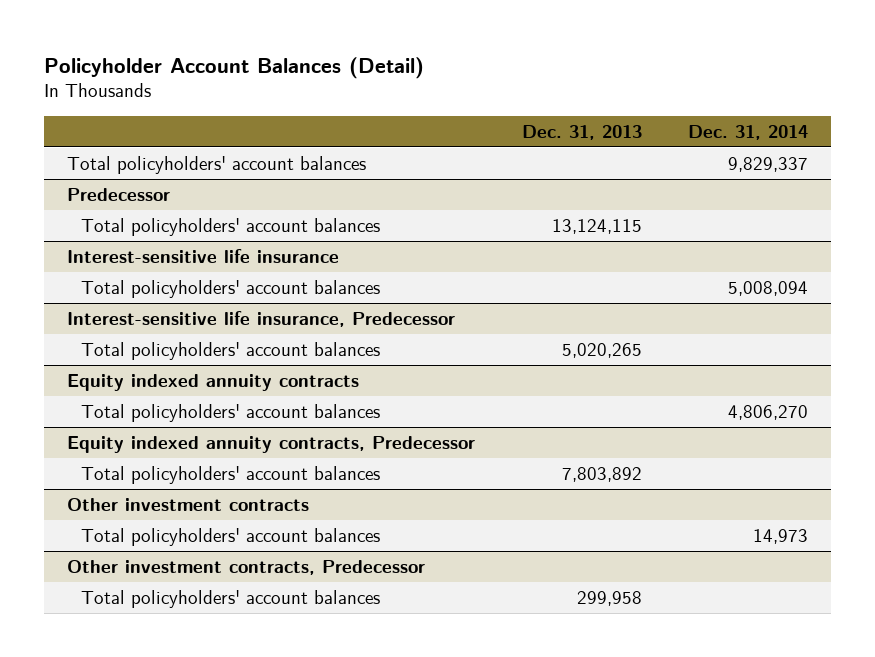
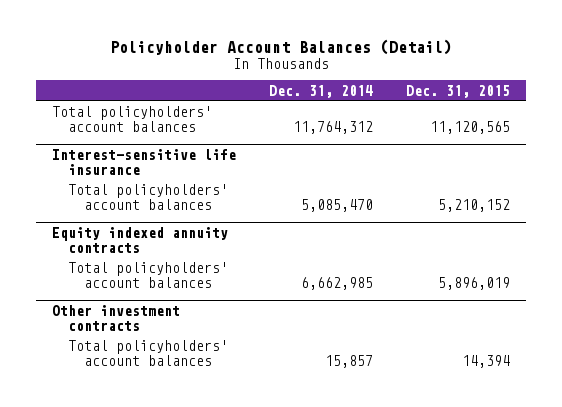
[521,124,642,140] Dec. 31, 2013 -> none
none -> [405,84,510,98] Dec. 31, 2015
[67,188,171,202] Predecessor -> none
[80,218,380,237] Total policyholders' account balances -> none
[727,157,808,173] 9,829,337 -> [292,121,373,135] 11,764,312
[67,311,456,328] Interest-sensitive life insurance, Predecessor -> none
[80,342,380,361] Total policyholders' account balances -> none
[727,281,808,297] 5,008,094 -> [300,199,373,213] 5,085,470
[67,436,476,454] Equity indexed annuity contracts, Predecessor -> none
[80,466,380,485] Total policyholders' account balances -> none
[727,405,808,421] 4,806,270 -> [300,277,373,291] 6,662,985
[67,560,426,576] Other investment contracts, Predecessor -> none
[80,590,380,609] Total policyholders' account balances -> none
[752,529,808,545] 14,973 -> [324,355,373,369] 15,857

